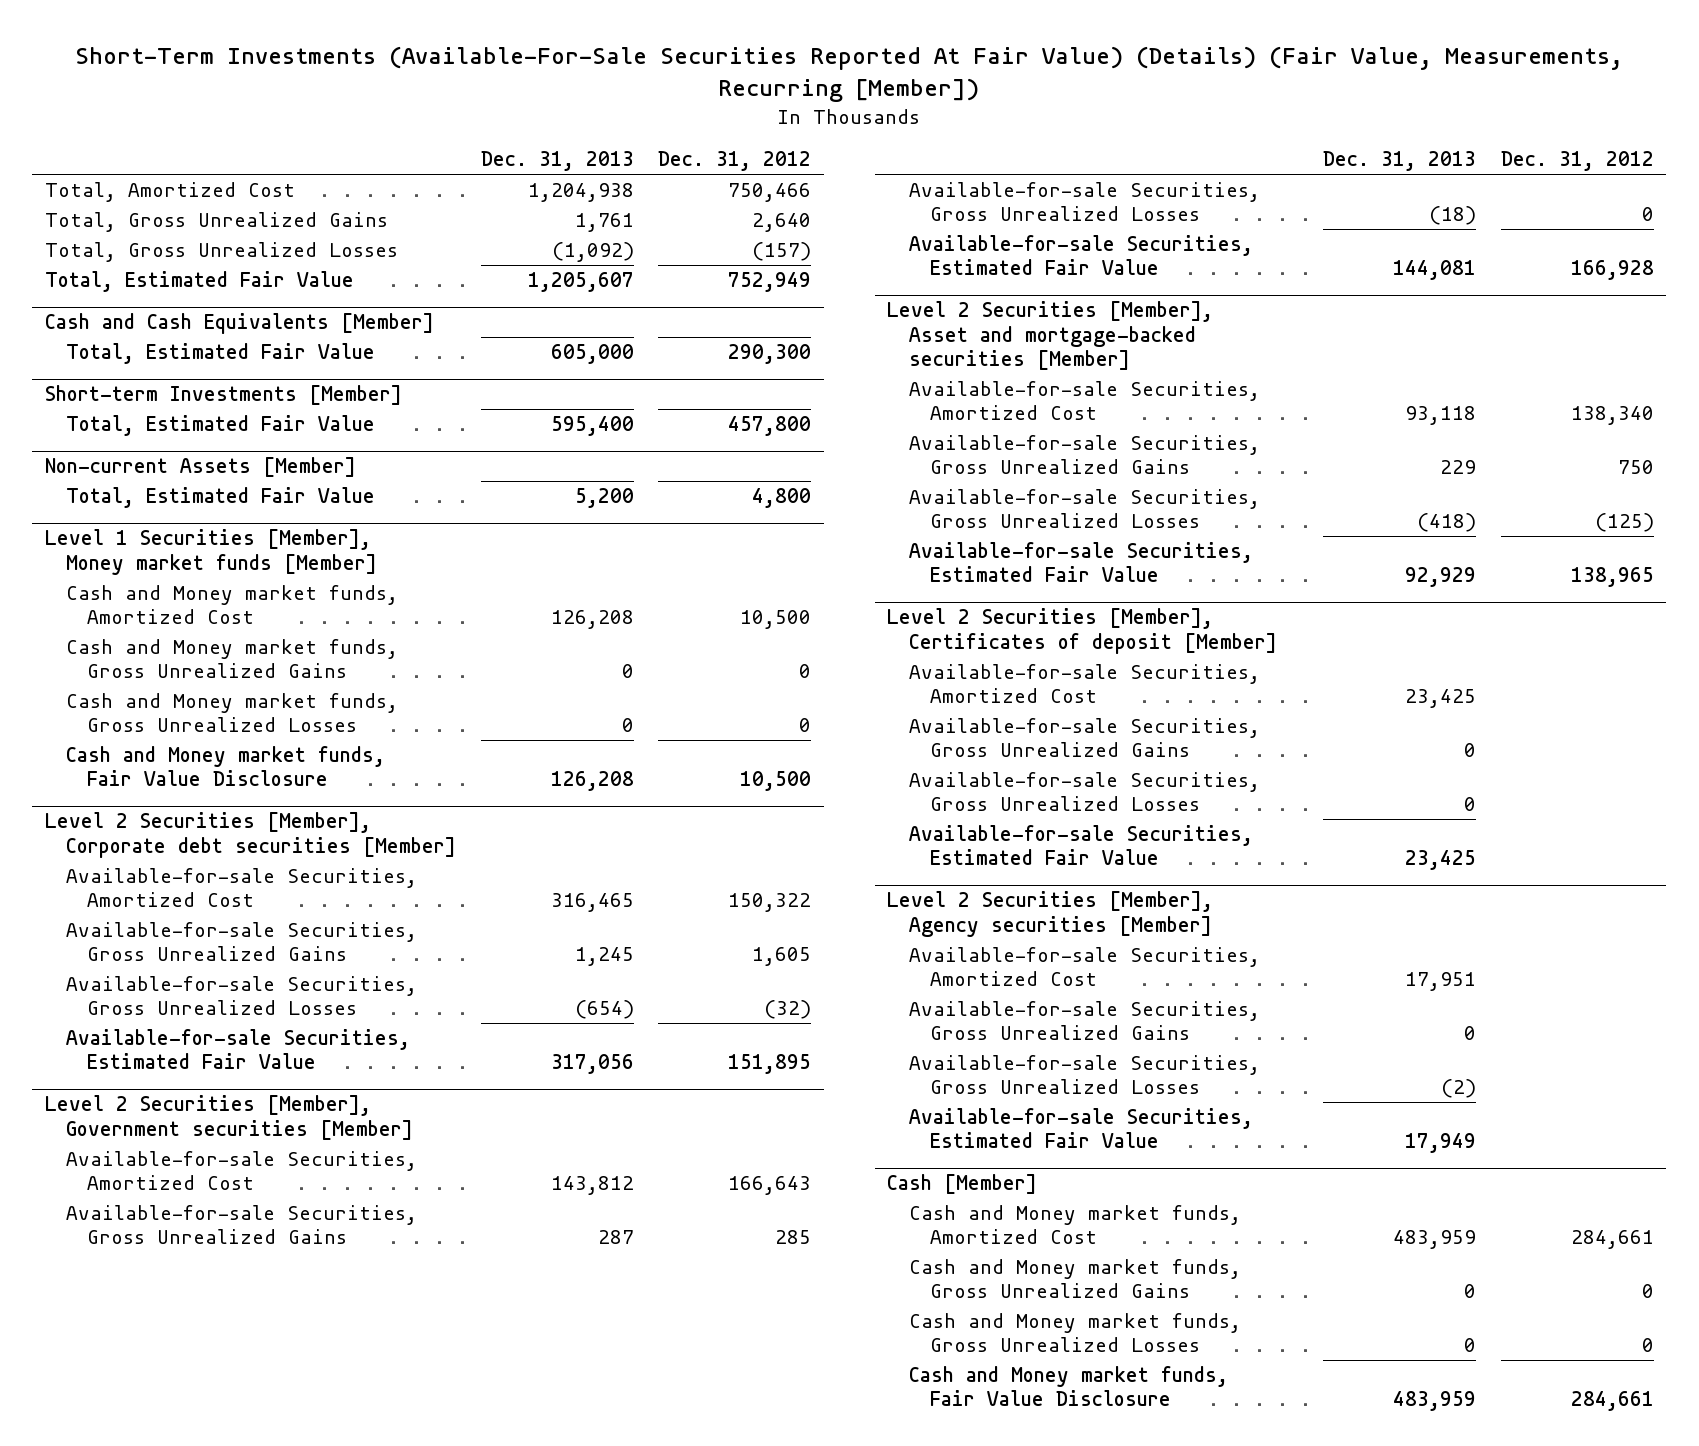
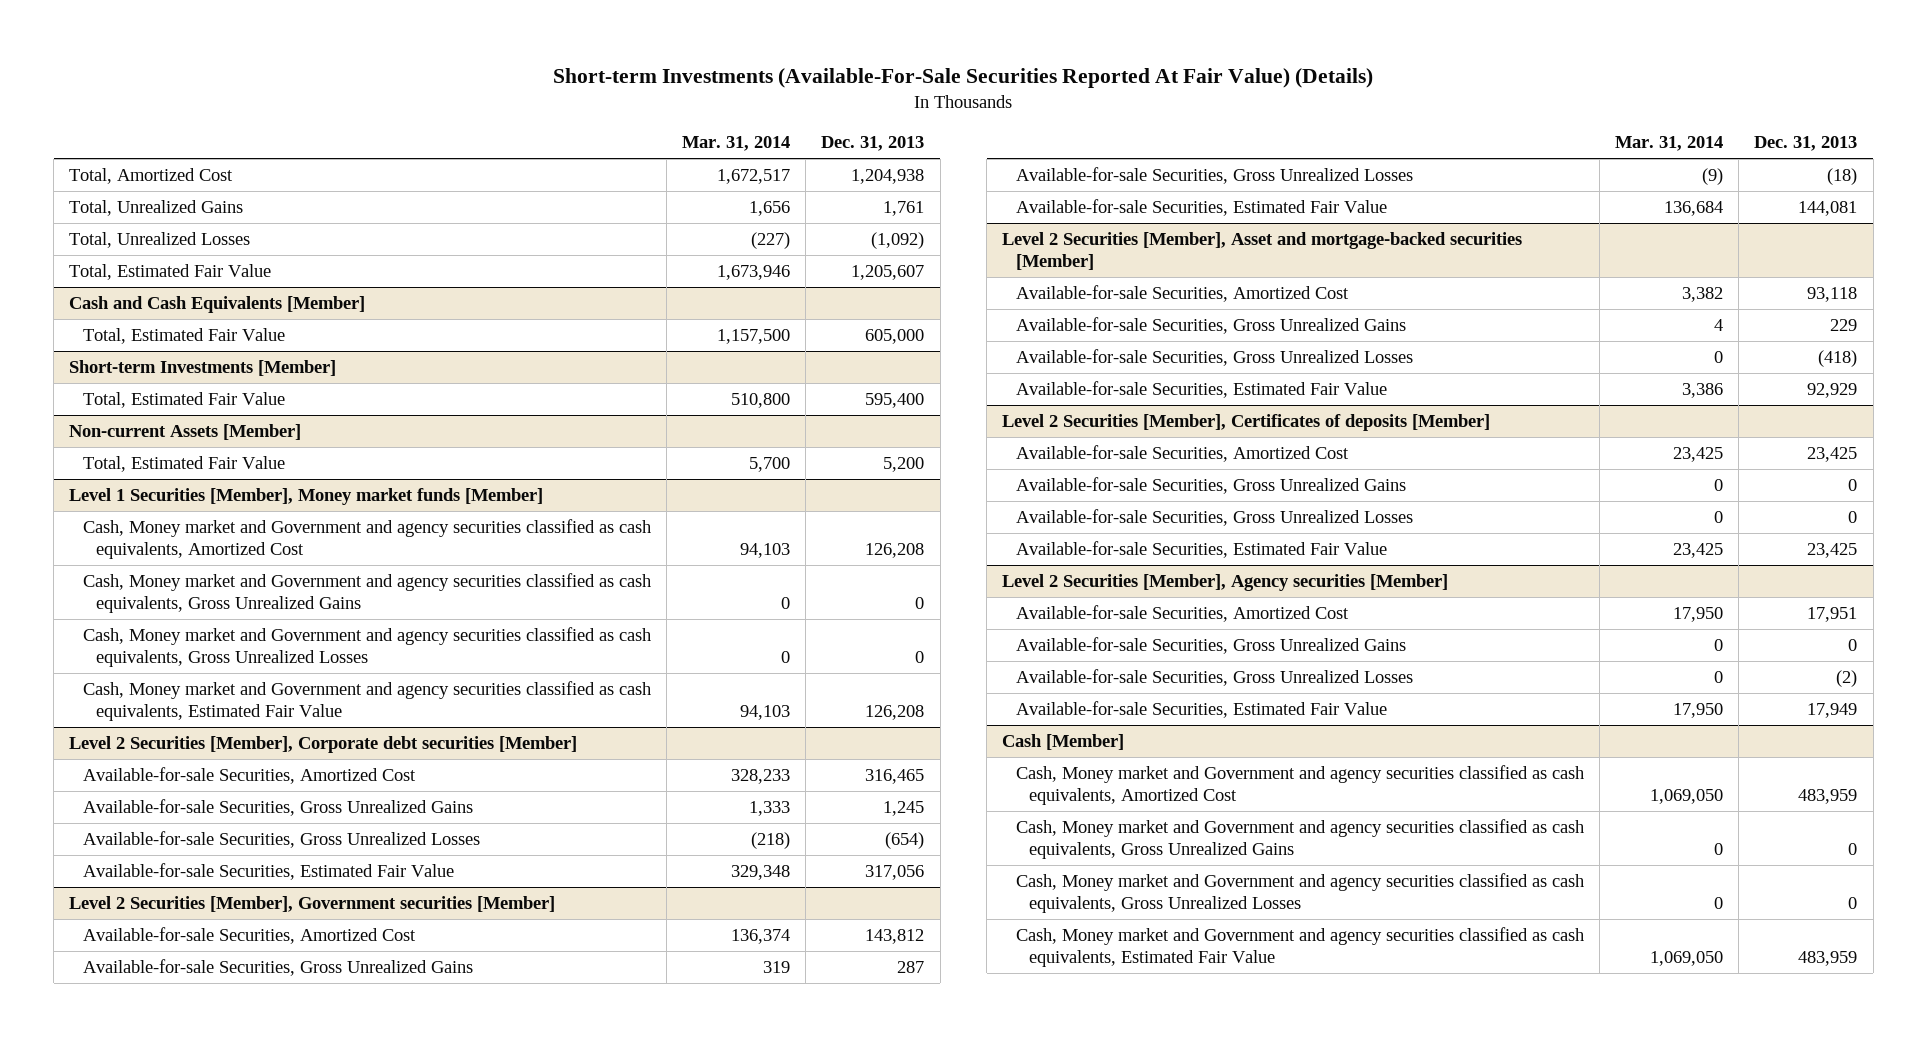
[75,46,1624,102] Short-Term Investments (Available-For-Sale Securities Reported At Fair Value) (Details) (Fair Value, Measurements, Recurring [Member]) -> [553,67,1374,88] Short-term Investments (Available-For-Sale Securities Reported At Fair Value) (Details)
[658,151,812,172] Dec. 31, 2012 -> none
none -> [681,136,790,152] Mar. 31, 2014
[44,212,388,233] Total, Gross Unrealized Gains -> [69,200,244,217] Total, Unrealized Gains
[44,242,398,263] Total, Gross Unrealized Losses -> [69,232,251,249] Total, Unrealized Losses
[65,585,398,625] Cash and Money market funds, Amortized Cost -> [82,519,651,559] Cash, Money market and Government and agency securities classified as cash equivalents, Amortized Cost
[65,639,398,679] Cash and Money market funds, Gross Unrealized Gains -> [82,573,651,613] Cash, Money market and Government and agency securities classified as cash equivalents, Gross Unrealized Gains
[65,693,398,733] Cash and Money market funds, Gross Unrealized Losses -> [82,627,651,667] Cash, Money market and Government and agency securities classified as cash equivalents, Gross Unrealized Losses
[65,746,385,787] Cash and Money market funds, Fair Value Disclosure -> [82,681,651,721] Cash, Money market and Government and agency securities classified as cash equivalents, Estimated Fair Value
[887,608,1277,654] Level 2 Securities [Member], Certificates of deposit [Member] -> [1002,414,1491,432] Level 2 Securities [Member], Certificates of deposits [Member]
[908,1205,1241,1245] Cash and Money market funds, Amortized Cost -> [1015,765,1584,805] Cash, Money market and Government and agency securities classified as cash equivalents, Amortized Cost
[908,1259,1241,1299] Cash and Money market funds, Gross Unrealized Gains -> [1015,819,1584,859] Cash, Money market and Government and agency securities classified as cash equivalents, Gross Unrealized Gains
[908,1313,1241,1353] Cash and Money market funds, Gross Unrealized Losses -> [1015,873,1584,913] Cash, Money market and Government and agency securities classified as cash equivalents, Gross Unrealized Losses
[908,1366,1228,1407] Cash and Money market funds, Fair Value Disclosure -> [1015,927,1584,967] Cash, Money market and Government and agency securities classified as cash equivalents, Estimated Fair Value

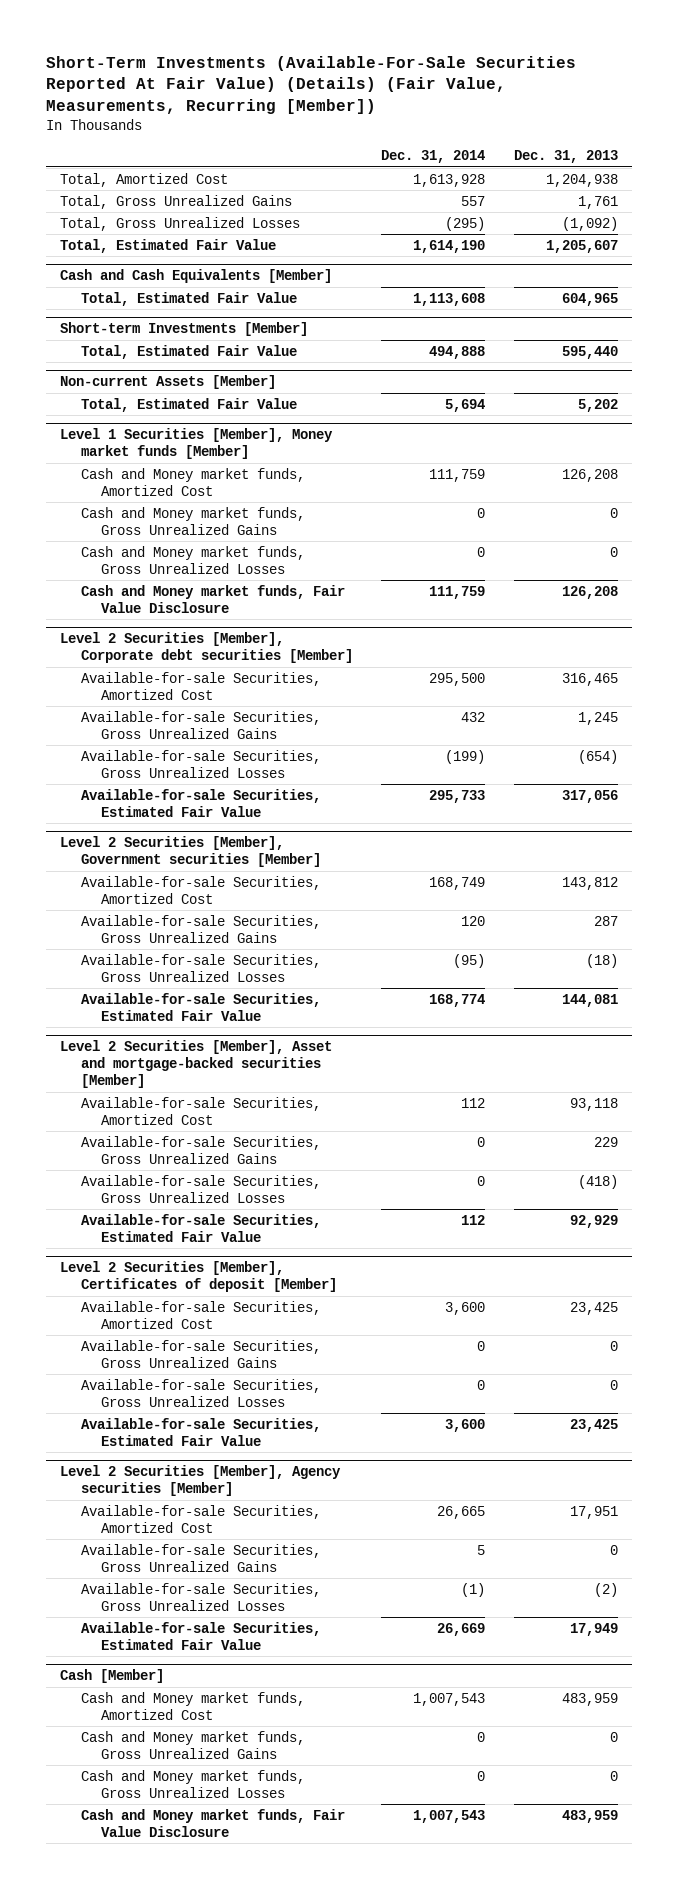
[553,67,1374,88] Short-term Investments (Available-For-Sale Securities Reported At Fair Value) (Details) -> [45,55,576,115] Short-Term Investments (Available-For-Sale Securities Reported At Fair Value) (Details) (Fair Value, Measurements, Recurring [Member])
[681,136,790,152] Mar. 31, 2014 -> none
none -> [381,150,486,164] Dec. 31, 2014
[69,200,244,217] Total, Unrealized Gains -> [60,194,293,209] Total, Gross Unrealized Gains
[69,232,251,249] Total, Unrealized Losses -> [60,216,301,231] Total, Gross Unrealized Losses
[865,329,925,345] 605,000 -> [561,292,618,306] 604,965
[865,393,925,409] 595,400 -> [561,345,618,359] 595,440
[883,457,925,473] 5,200 -> [577,398,618,412] 5,202
[82,519,651,559] Cash, Money market and Government and agency securities classified as cash equivalents, Amortized Cost -> [80,467,305,496] Cash and Money market funds, Amortized Cost
[82,573,651,613] Cash, Money market and Government and agency securities classified as cash equivalents, Gross Unrealized Gains -> [80,506,305,535] Cash and Money market funds, Gross Unrealized Gains
[82,627,651,667] Cash, Money market and Government and agency securities classified as cash equivalents, Gross Unrealized Losses -> [80,545,305,574] Cash and Money market funds, Gross Unrealized Losses
[82,681,651,721] Cash, Money market and Government and agency securities classified as cash equivalents, Estimated Fair Value -> [80,584,345,613] Cash and Money market funds, Fair Value Disclosure
[1002,414,1491,432] Level 2 Securities [Member], Certificates of deposits [Member] -> [60,1261,337,1293] Level 2 Securities [Member], Certificates of deposit [Member]
[1015,765,1584,805] Cash, Money market and Government and agency securities classified as cash equivalents, Amortized Cost -> [80,1691,305,1720] Cash and Money market funds, Amortized Cost
[1015,819,1584,859] Cash, Money market and Government and agency securities classified as cash equivalents, Gross Unrealized Gains -> [80,1730,305,1759] Cash and Money market funds, Gross Unrealized Gains
[1015,873,1584,913] Cash, Money market and Government and agency securities classified as cash equivalents, Gross Unrealized Losses -> [80,1769,305,1798] Cash and Money market funds, Gross Unrealized Losses
[1015,927,1584,967] Cash, Money market and Government and agency securities classified as cash equivalents, Estimated Fair Value -> [80,1808,345,1837] Cash and Money market funds, Fair Value Disclosure

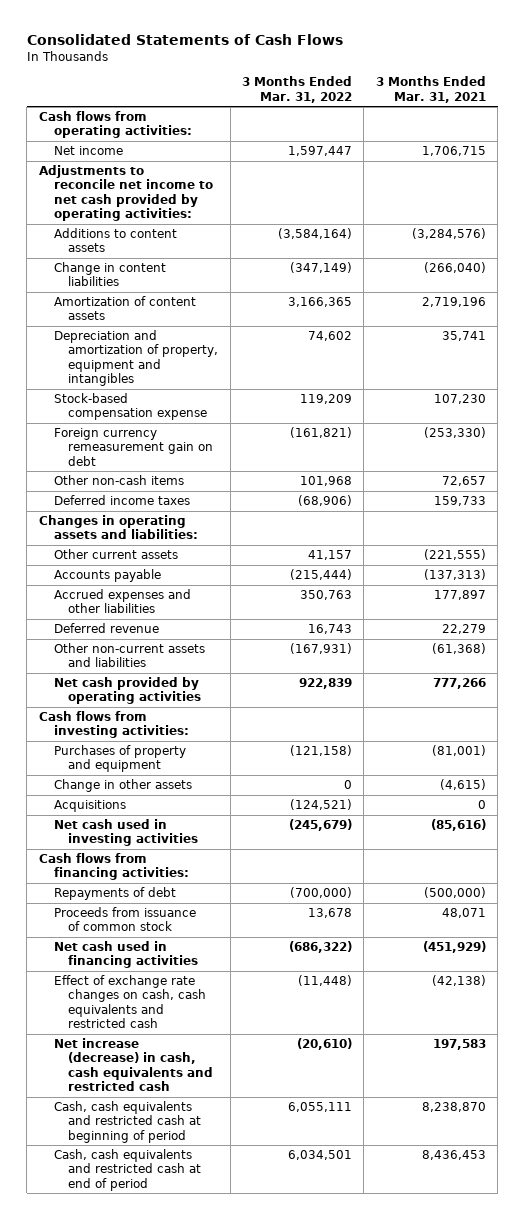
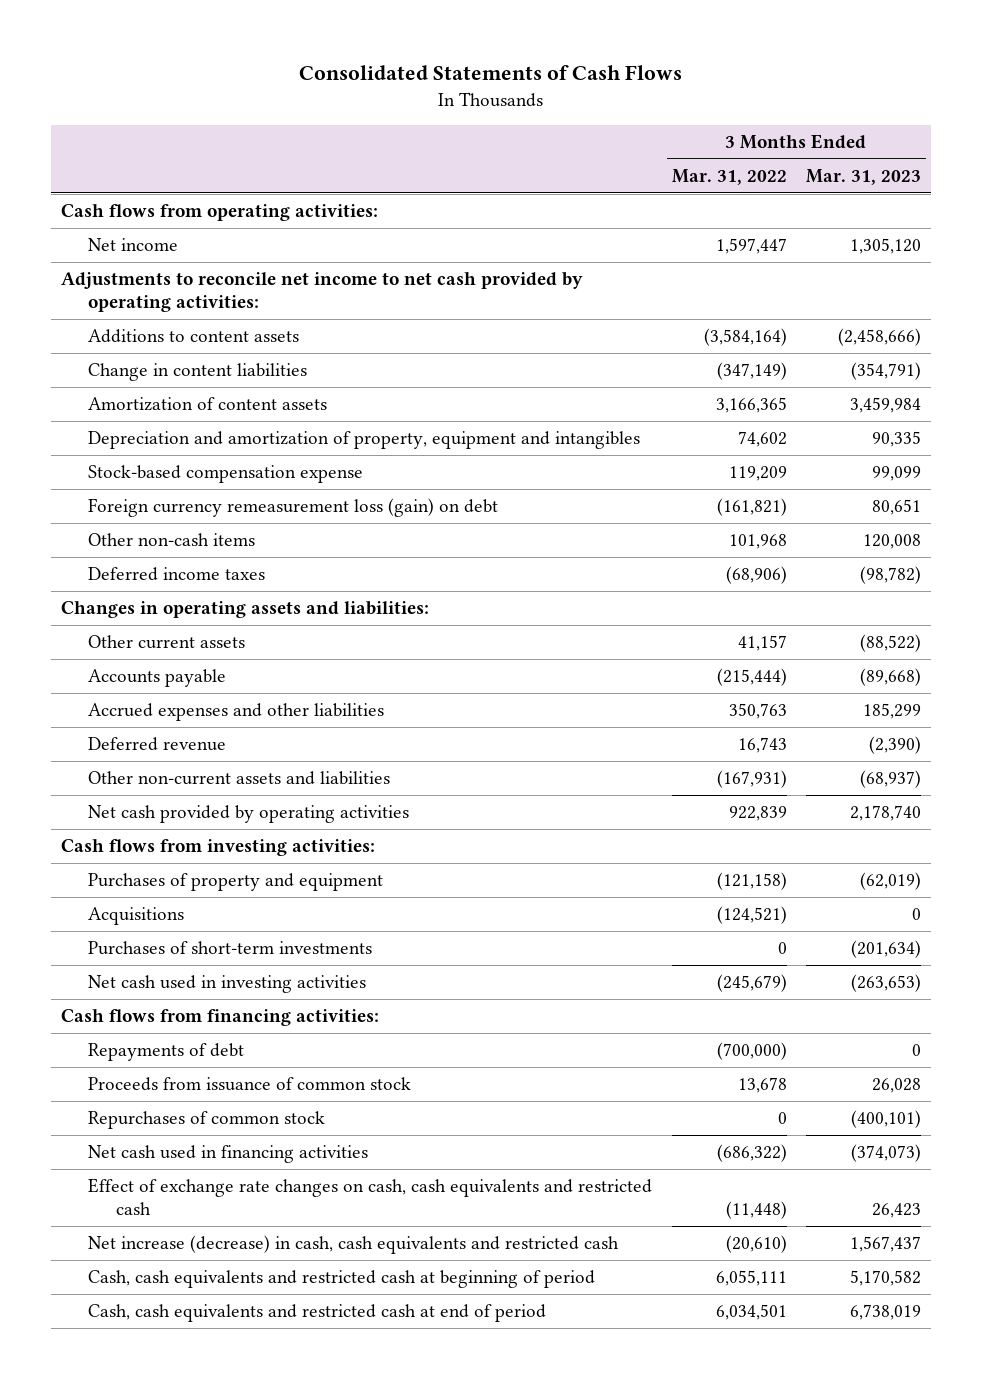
[375,76,486,103] 3 Months Ended Mar. 31, 2021 -> none
none -> [806,168,922,185] Mar. 31, 2023
[53,428,214,466] Foreign currency remeasurement gain on debt -> [88,498,499,518] Foreign currency remeasurement loss (gain) on debt
[53,779,192,793] Change in other assets -> none
none -> [88,941,373,956] Purchases of short-term investments
none -> [88,1111,326,1130] Repurchases of common stock

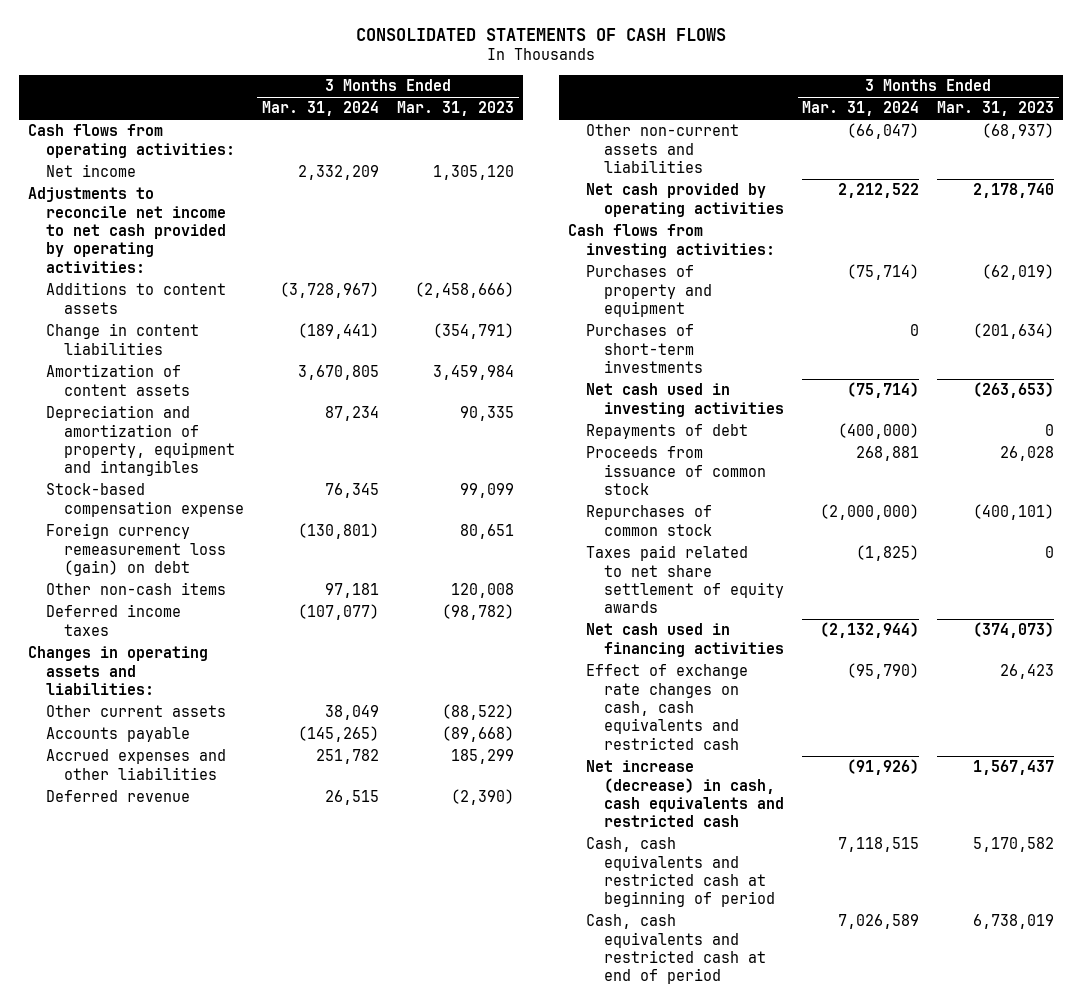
[298,65,682,81] Consolidated Statements of Cash Flows -> [355,27,726,41] CONSOLIDATED STATEMENTS OF CASH FLOWS
[671,168,787,185] Mar. 31, 2022 -> none
none -> [261,101,379,117] Mar. 31, 2024
[88,907,185,926] Acquisitions -> none
[60,1009,379,1027] Cash flows from financing activities: -> none
none -> [585,545,784,614] Taxes paid related to net share settlement of equity awards

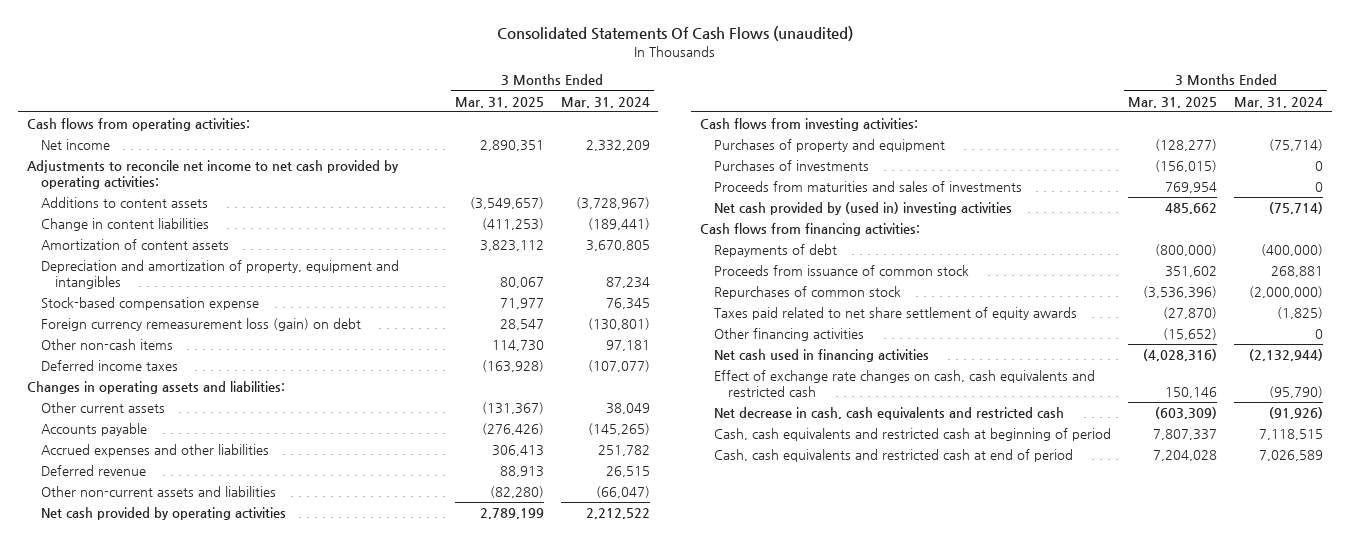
[355,27,726,41] CONSOLIDATED STATEMENTS OF CASH FLOWS -> [496,26,853,42] Consolidated Statements Of Cash Flows (unaudited)
[397,101,515,117] Mar. 31, 2023 -> none
none -> [454,96,544,108] Mar. 31, 2025
[585,324,703,374] Purchases of short-term investments -> [713,160,869,172] Purchases of investments
none -> [713,181,1022,193] Proceeds from maturities and sales of investments
[585,383,784,417] Net cash used in investing activities -> [713,202,1012,216] Net cash provided by (used in) investing activities
none -> [699,223,920,237] Cash flows from financing activities:
none -> [713,328,864,342] Other financing activities
[585,760,784,828] Net increase (decrease) in cash, cash equivalents and restricted cash -> [713,407,1064,421] Net decrease in cash, cash equivalents and restricted cash

